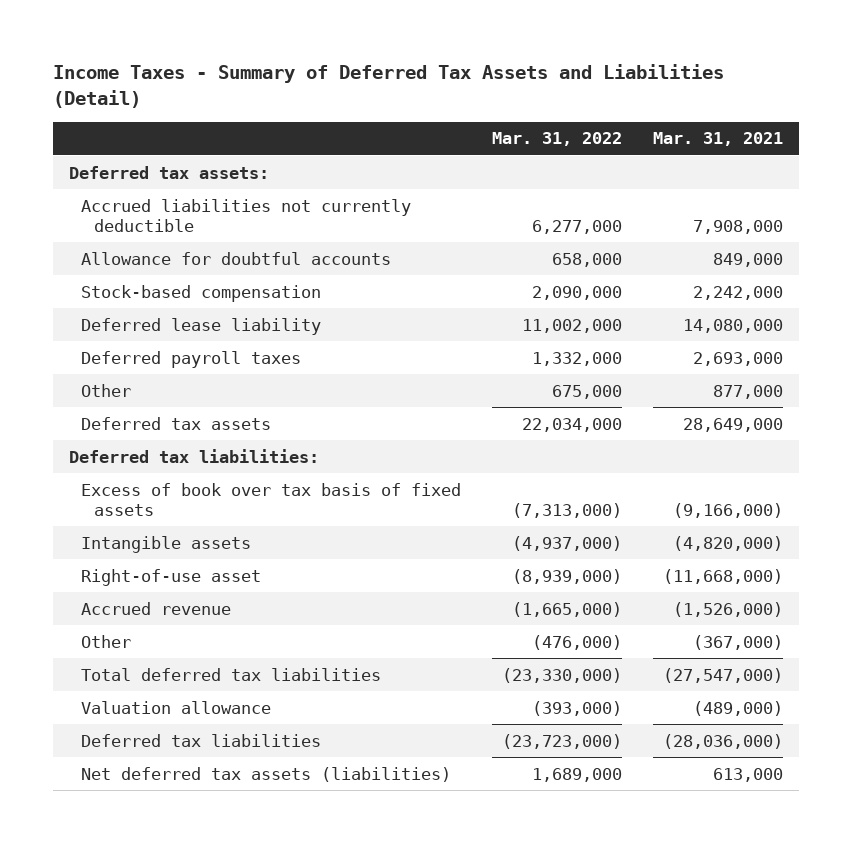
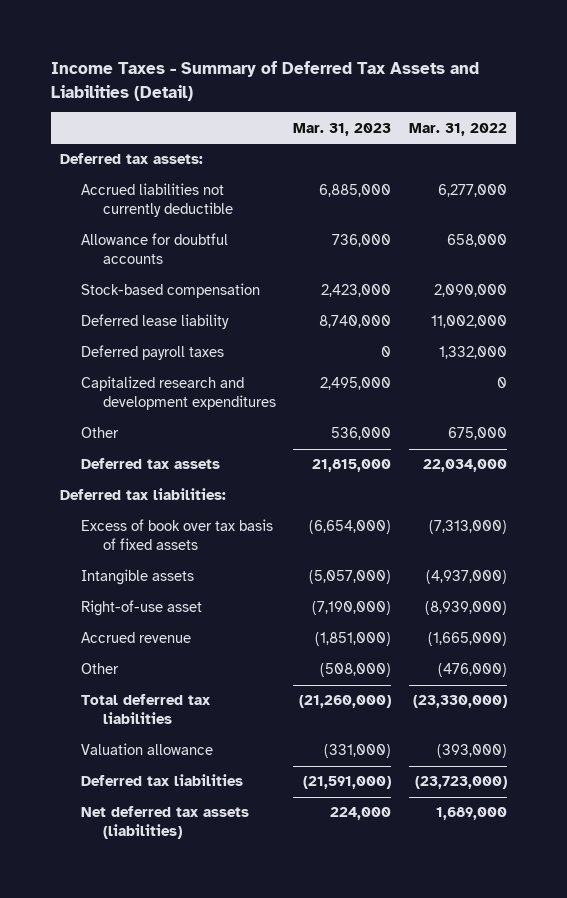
[653,132,784,147] Mar. 31, 2021 -> none
none -> [293,122,392,136] Mar. 31, 2023
none -> [81,376,276,411] Capitalized research and development expenditures

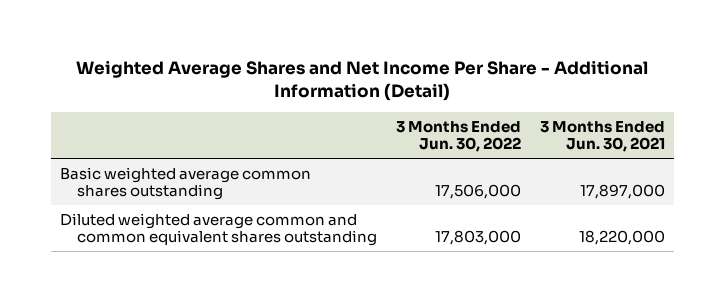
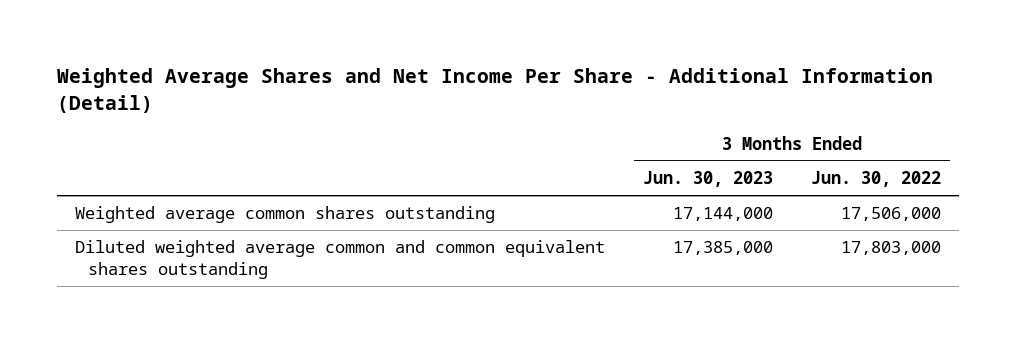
[539,120,665,153] 3 Months Ended Jun. 30, 2021 -> none
none -> [643,171,774,188] Jun. 30, 2023
[60,166,312,201] Basic weighted average common shares outstanding -> [75,206,496,224] Weighted average common shares outstanding

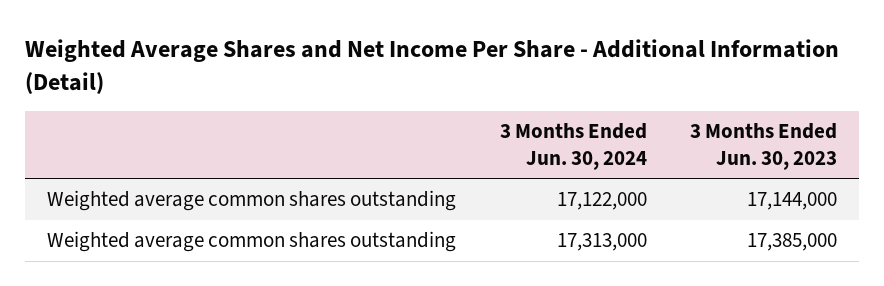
[810,171,941,188] Jun. 30, 2022 -> none
none -> [499,123,647,170] 3 Months Ended Jun. 30, 2024
[75,240,606,280] Diluted weighted average common and common equivalent shares outstanding -> [46,231,456,253] Weighted average common shares outstanding

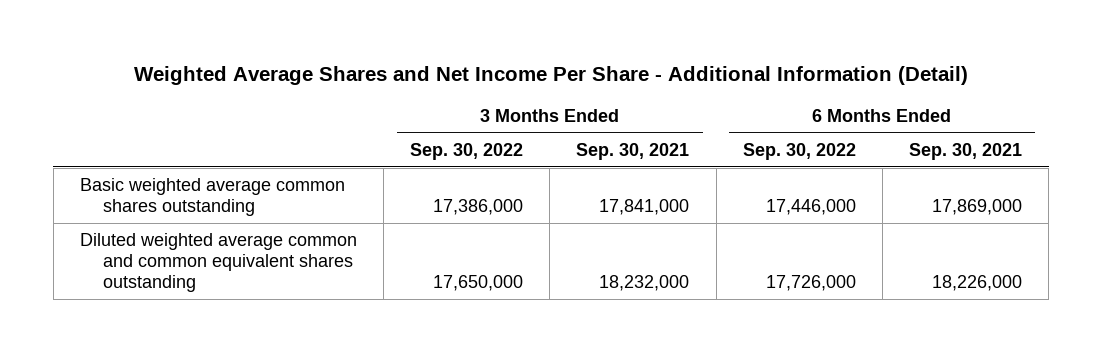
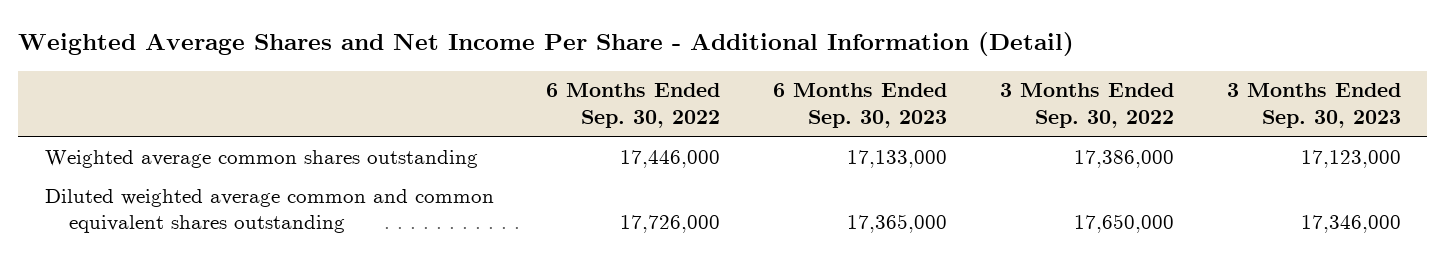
[576,142,690,160] Sep. 30, 2021 -> none
[909,142,1023,160] Sep. 30, 2021 -> none
none -> [773,83,948,128] 6 Months Ended Sep. 30, 2023
none -> [1226,83,1401,128] 3 Months Ended Sep. 30, 2023
[79,178,345,216] Basic weighted average common shares outstanding -> [44,149,478,168] Weighted average common shares outstanding

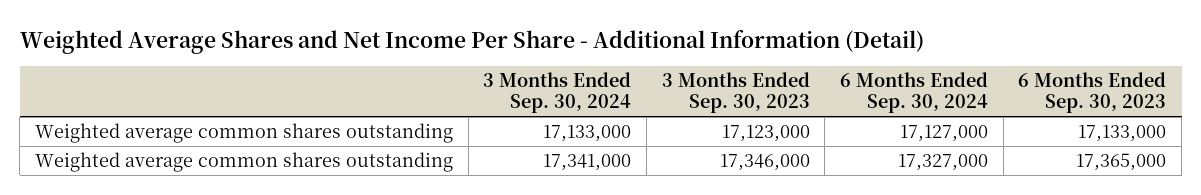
[546,83,721,128] 6 Months Ended Sep. 30, 2022 -> none
[999,83,1174,128] 3 Months Ended Sep. 30, 2022 -> none
none -> [483,72,632,114] 3 Months Ended Sep. 30, 2024
none -> [840,72,989,114] 6 Months Ended Sep. 30, 2024
[44,188,494,234] Diluted weighted average common and common equivalent shares outstanding -> [35,151,454,172] Weighted average common shares outstanding

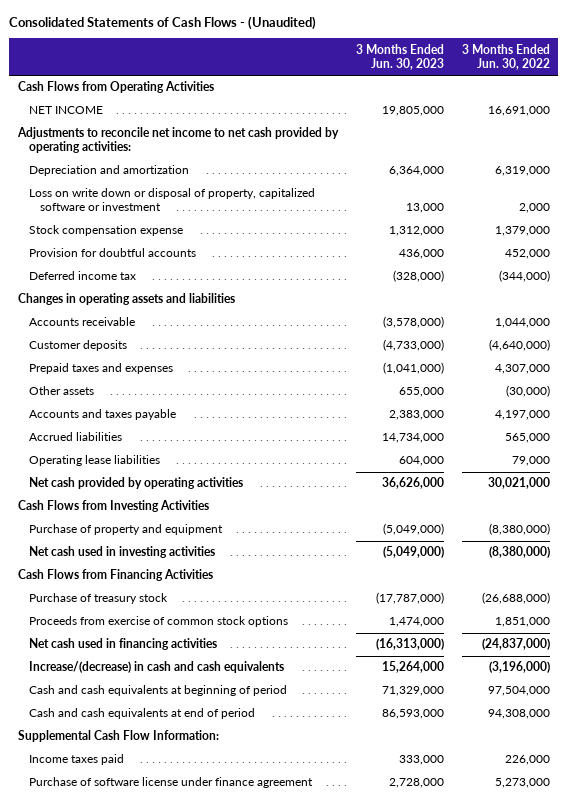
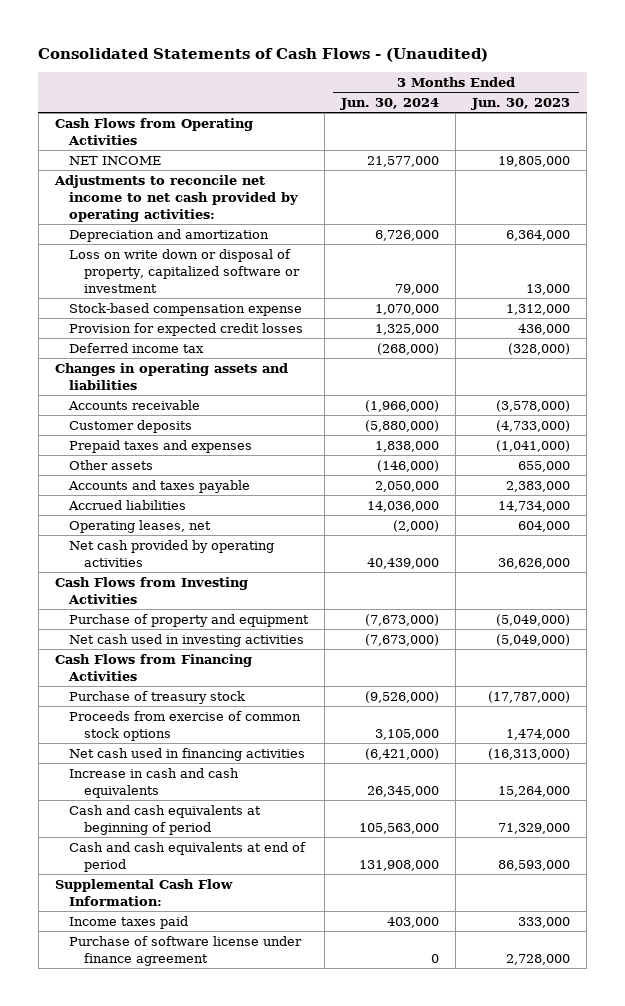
[461,43,550,70] 3 Months Ended Jun. 30, 2022 -> none
none -> [340,98,440,111] Jun. 30, 2024
[29,225,184,237] Stock compensation expense -> [69,302,303,316] Stock-based compensation expense
[29,248,197,258] Provision for doubtful accounts -> [69,322,304,336] Provision for expected credit losses
[29,455,161,467] Operating lease liabilities -> [69,519,212,533] Operating leases, net
[29,661,285,674] Increase/(decrease) in cash and cash equivalents -> [69,767,240,798] Increase in cash and cash equivalents

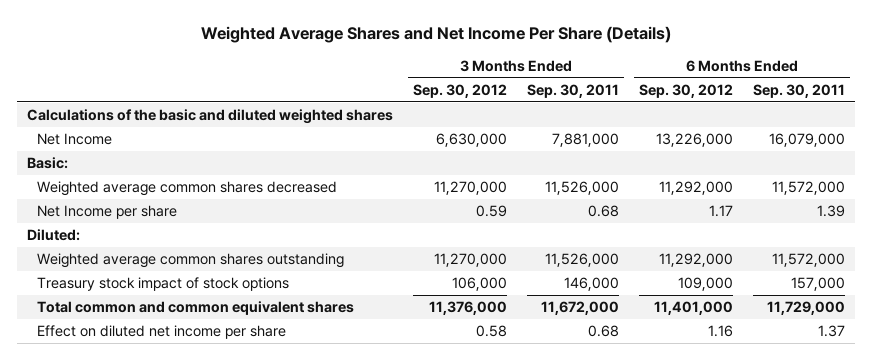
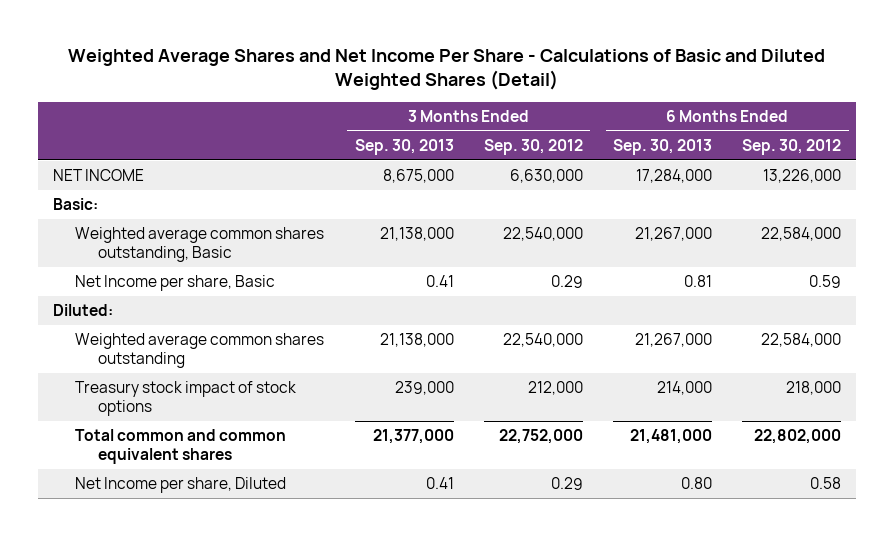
[200,26,671,44] Weighted Average Shares and Net Income Per Share (Details) -> [68,49,826,91] Weighted Average Shares and Net Income Per Share - Calculations of Basic and Diluted Weighted Shares (Detail)
[526,84,619,99] Sep. 30, 2011 -> none
[752,84,845,99] Sep. 30, 2011 -> none
none -> [354,138,454,155] Sep. 30, 2013
none -> [613,138,713,155] Sep. 30, 2013
[26,109,393,125] Calculations of the basic and diluted weighted shares -> none
[37,133,113,146] Net Income -> [53,169,145,182] NET INCOME
[37,181,338,197] Weighted average common shares decreased -> [75,227,325,263] Weighted average common shares outstanding, Basic
[433,181,507,196] 11,270,000 -> [502,227,583,242] 22,540,000
[658,181,733,196] 11,292,000 -> [761,227,842,242] 22,584,000
[37,205,178,220] Net Income per share -> [75,275,276,292] Net Income per share, Basic
[475,205,507,218] 0.59 -> [550,275,583,289] 0.29
[708,205,733,218] 1.17 -> [809,275,842,289] 0.59
[433,253,507,268] 11,270,000 -> [502,333,583,348] 22,540,000
[658,253,733,268] 11,292,000 -> [761,333,842,348] 22,584,000
[451,277,507,292] 106,000 -> [527,381,583,396] 212,000
[677,277,733,292] 109,000 -> [786,381,842,396] 218,000
[428,301,507,316] 11,376,000 -> [498,429,583,445] 22,752,000
[653,301,733,316] 11,401,000 -> [754,429,842,445] 22,802,000
[37,325,287,340] Effect on diluted net income per share -> [75,477,287,494] Net Income per share, Diluted
[475,325,507,338] 0.58 -> [550,477,583,491] 0.29
[707,325,733,338] 1.16 -> [810,477,842,490] 0.58

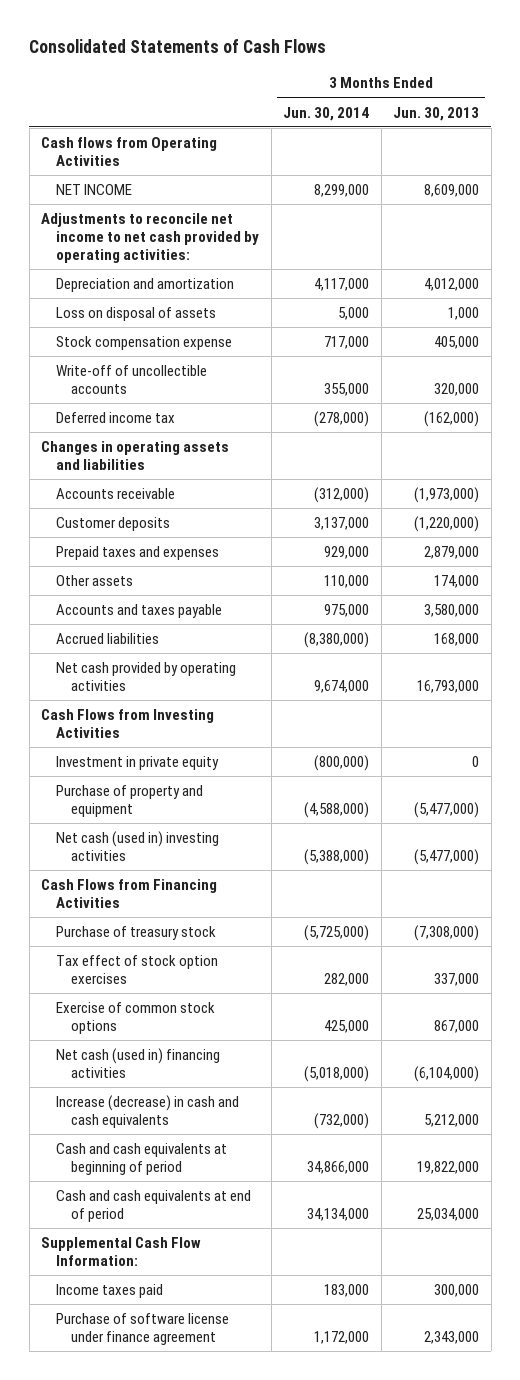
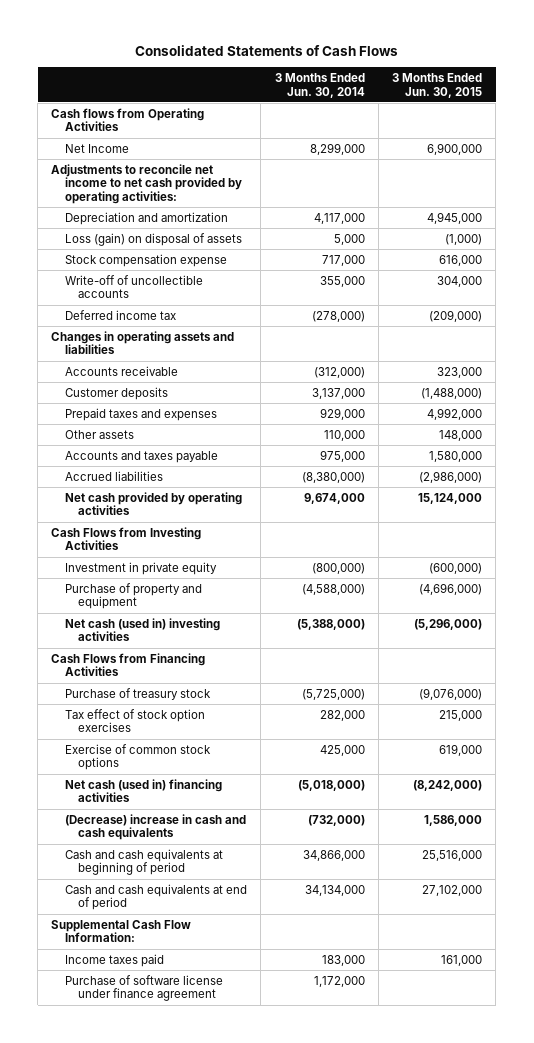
[393,106,480,121] Jun. 30, 2013 -> none
none -> [392,73,483,98] 3 Months Ended Jun. 30, 2015
[56,184,133,196] NET INCOME -> [64,143,129,153] Net Income
[56,307,217,322] Loss on disposal of assets -> [64,232,242,246] Loss (gain) on disposal of assets
[56,1095,240,1129] Increase (decrease) in cash and cash equivalents -> [64,813,246,841] (Decrease) increase in cash and cash equivalents

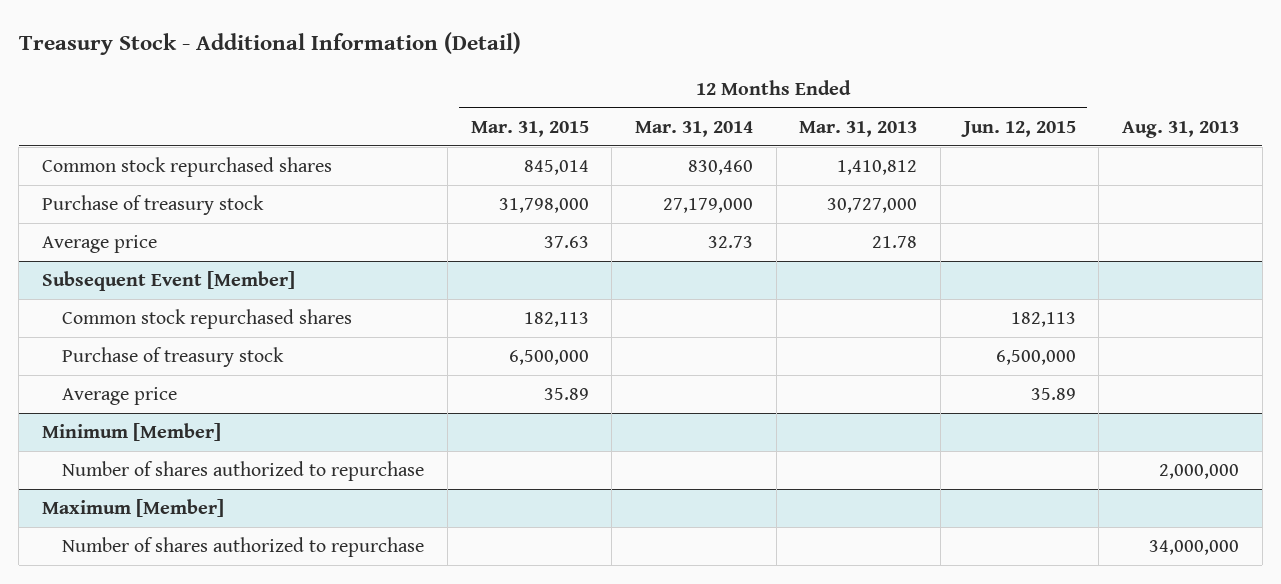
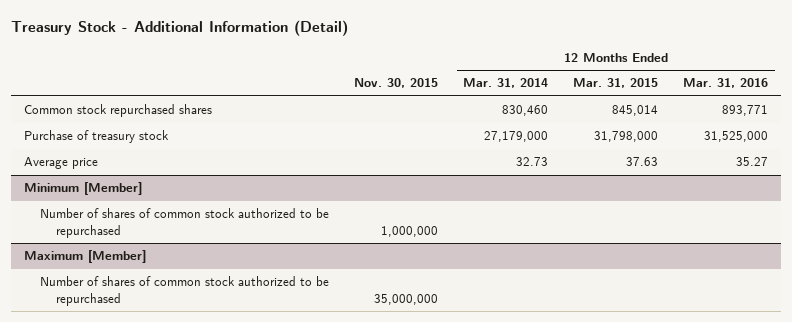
[799,121,918,138] Mar. 31, 2013 -> none
[960,121,1076,138] Jun. 12, 2015 -> none
[1121,121,1239,139] Aug. 31, 2013 -> none
none -> [354,78,439,89] Nov. 30, 2015
none -> [683,78,769,89] Mar. 31, 2016
[42,271,296,292] Subsequent Event [Member] -> none
[62,309,353,330] Common stock repurchased shares -> none
[62,347,285,368] Purchase of treasury stock -> none
[62,387,178,406] Average price -> none
[62,461,425,482] Number of shares authorized to repurchase -> [40,208,330,238] Number of shares of common stock authorized to be repurchased
[62,537,425,558] Number of shares authorized to repurchase -> [40,276,330,306] Number of shares of common stock authorized to be repurchased

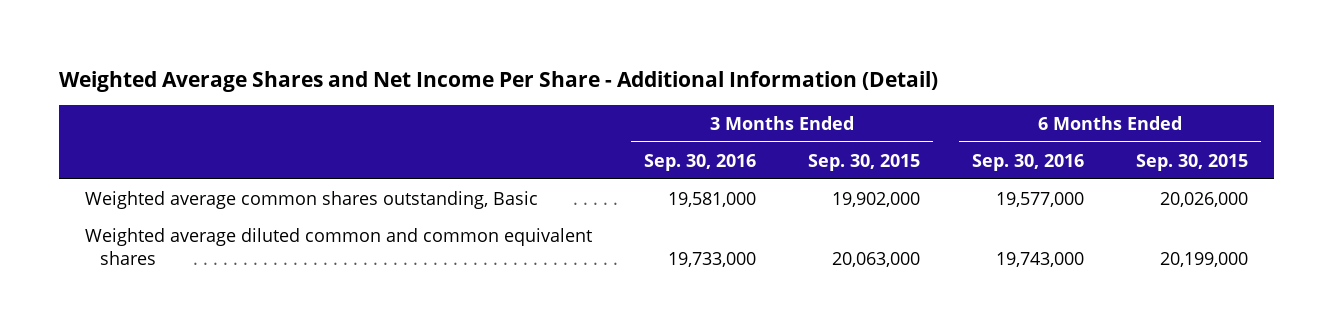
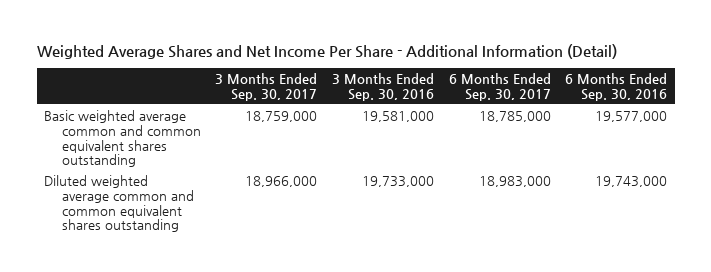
[807,153,920,171] Sep. 30, 2015 -> none
[1135,153,1248,171] Sep. 30, 2015 -> none
none -> [215,73,318,101] 3 Months Ended Sep. 30, 2017
none -> [448,73,551,101] 6 Months Ended Sep. 30, 2017
[84,190,538,209] Weighted average common shares outstanding, Basic -> [43,109,201,168] Basic weighted average common and common equivalent shares outstanding
[84,227,592,265] Weighted average diluted common and common equivalent shares -> [43,174,194,233] Diluted weighted average common and common equivalent shares outstanding

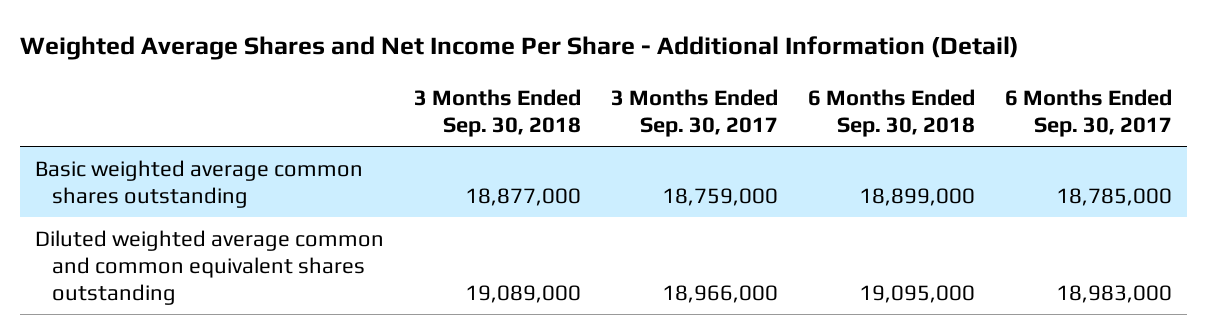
[332,73,435,101] 3 Months Ended Sep. 30, 2016 -> none
[565,73,668,101] 6 Months Ended Sep. 30, 2016 -> none
none -> [414,88,582,137] 3 Months Ended Sep. 30, 2018
none -> [808,88,976,137] 6 Months Ended Sep. 30, 2018
[43,109,201,168] Basic weighted average common and common equivalent shares outstanding -> [35,159,364,208] Basic weighted average common shares outstanding

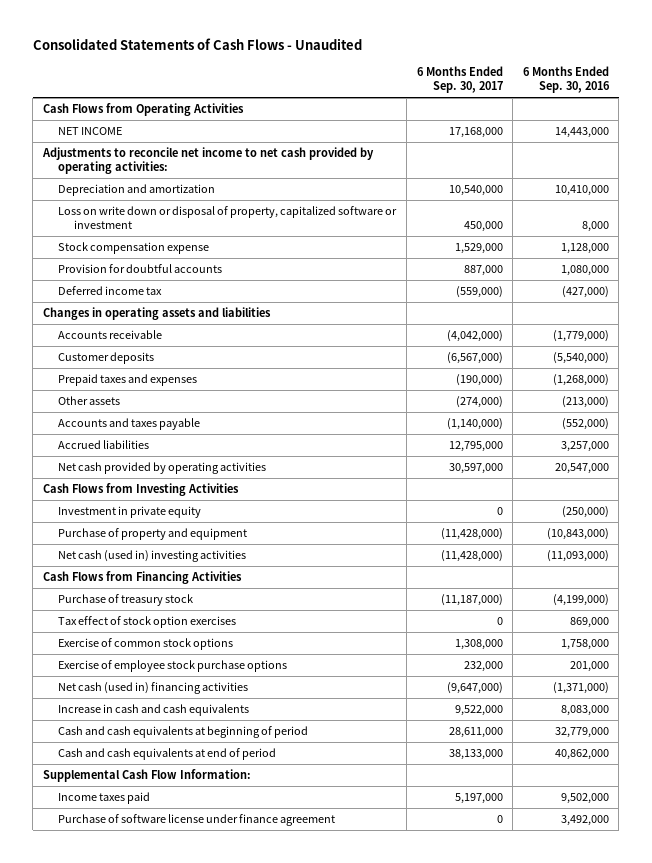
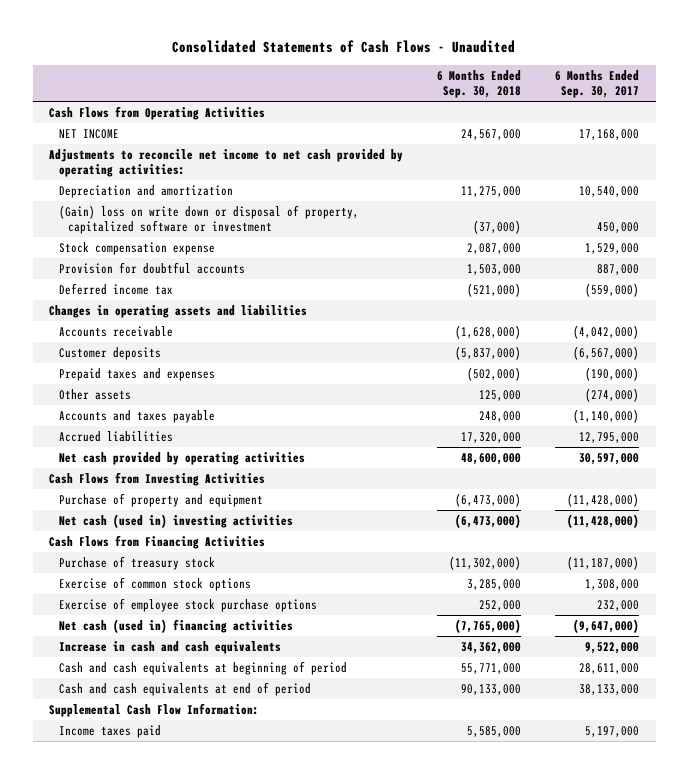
[522,66,610,94] 6 Months Ended Sep. 30, 2016 -> none
none -> [437,69,522,99] 6 Months Ended Sep. 30, 2018
[58,206,398,230] Loss on write down or disposal of property, capitalized software or investment -> [58,204,359,235] (Gain) loss on write down or disposal of property, capitalized software or investment
[58,506,202,519] Investment in private equity -> none
[58,616,237,629] Tax effect of stock option exercises -> none
[58,814,336,827] Purchase of software license under finance agreement -> none

